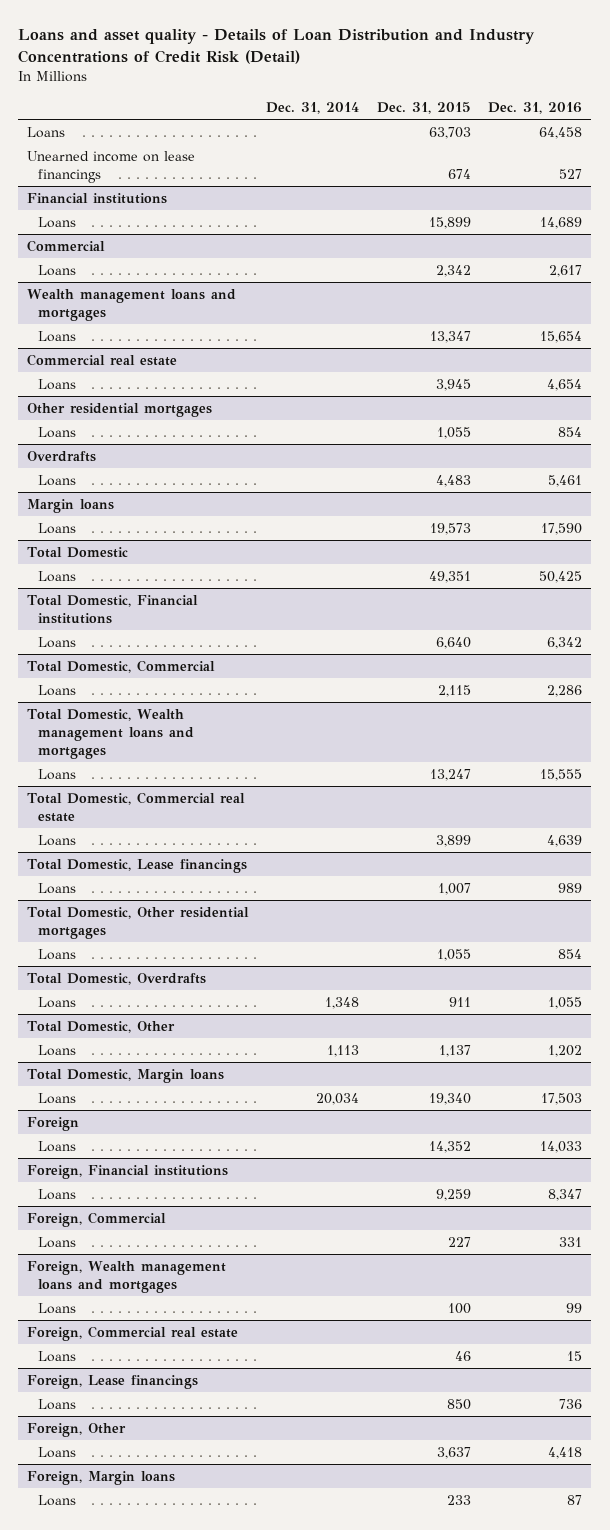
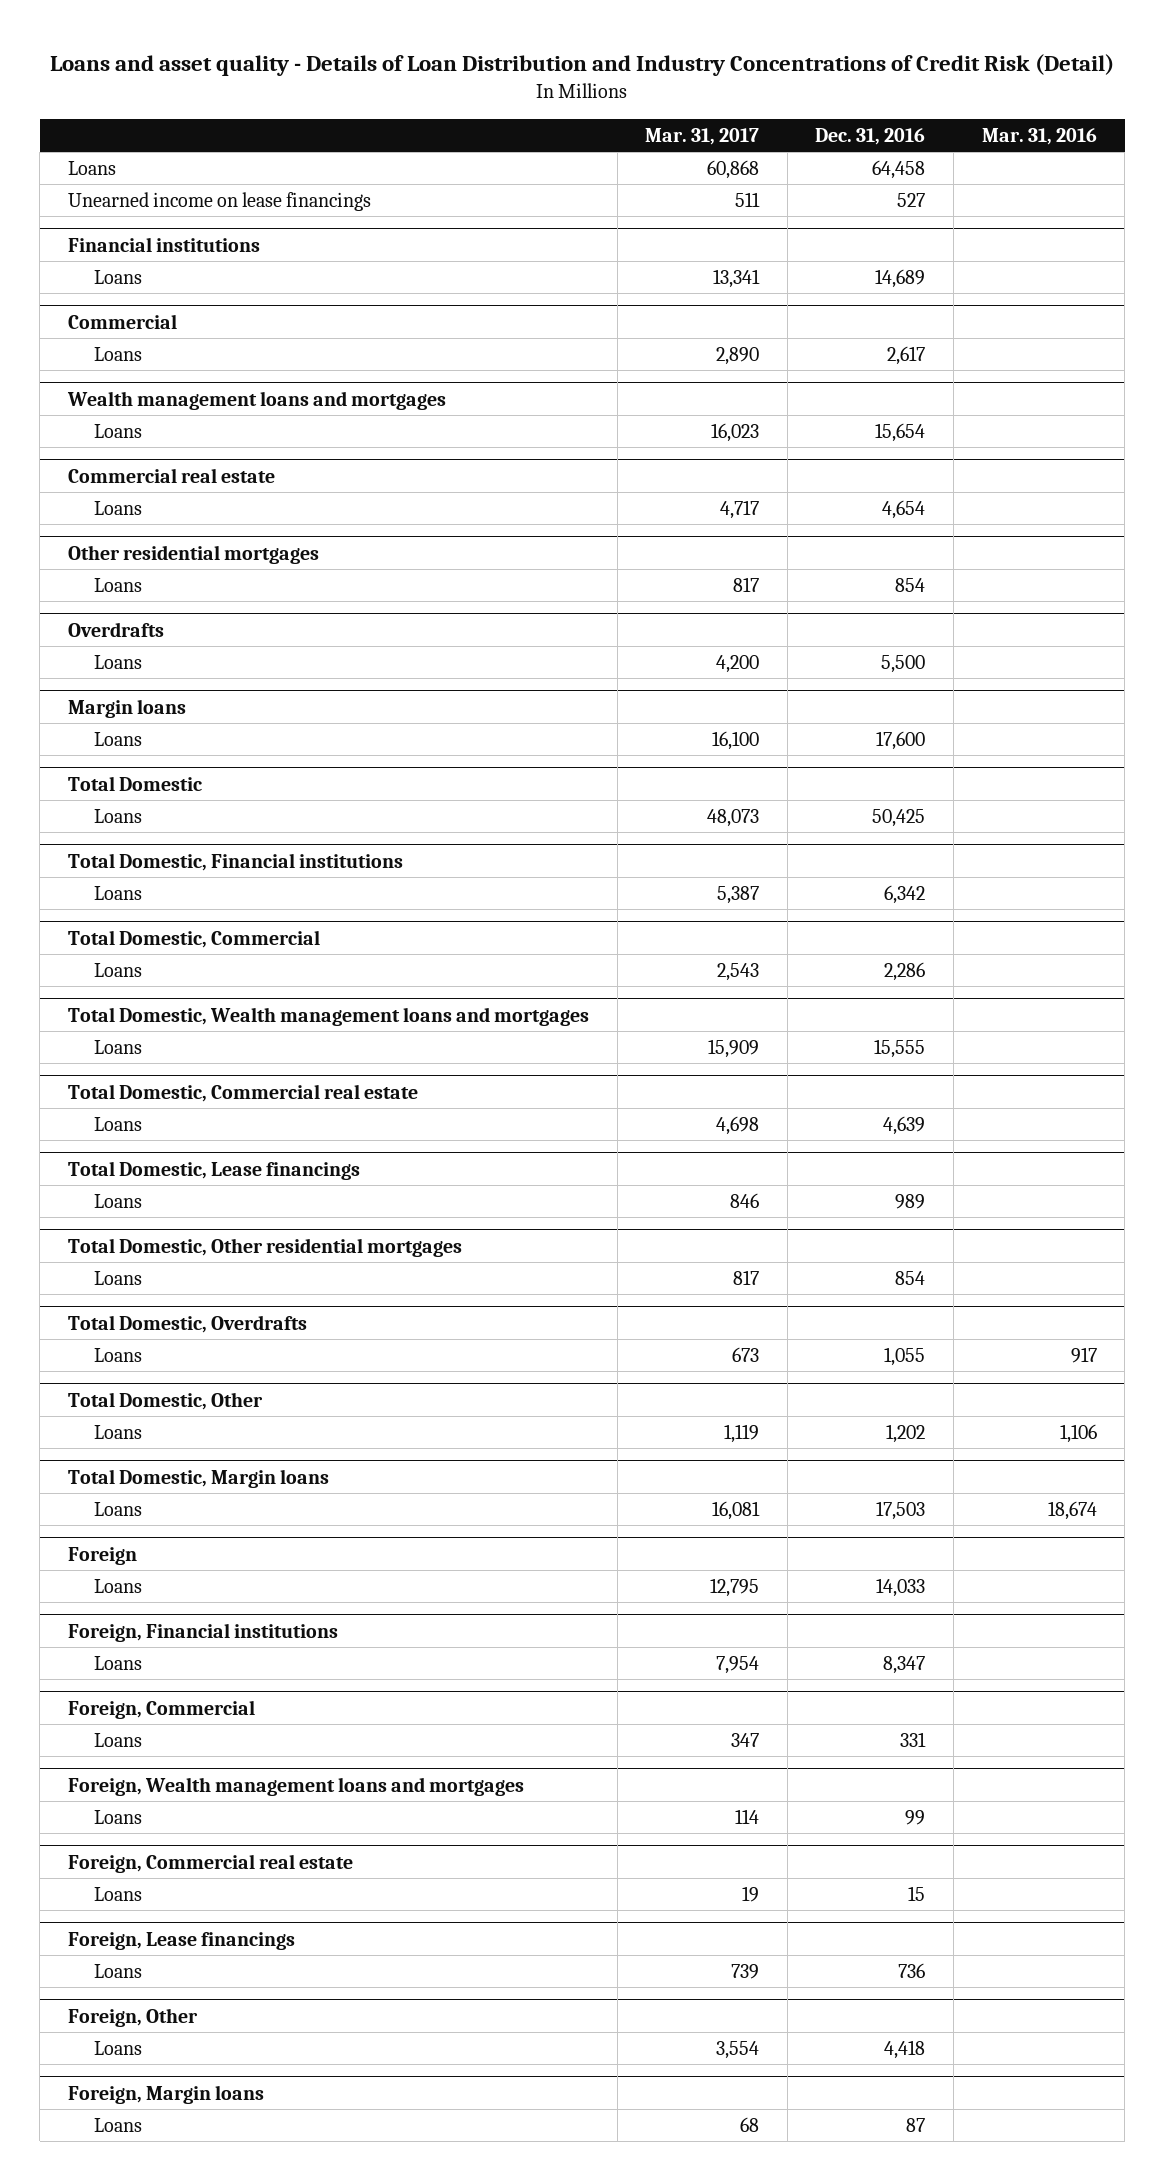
[265,101,359,114] Dec. 31, 2014 -> none
[376,101,471,114] Dec. 31, 2015 -> none
none -> [645,127,760,145] Mar. 31, 2017
none -> [981,127,1097,145] Mar. 31, 2016
[548,475,583,488] 5,461 -> [881,655,926,674] 5,500
[541,523,583,536] 17,590 -> [876,731,926,751] 17,600

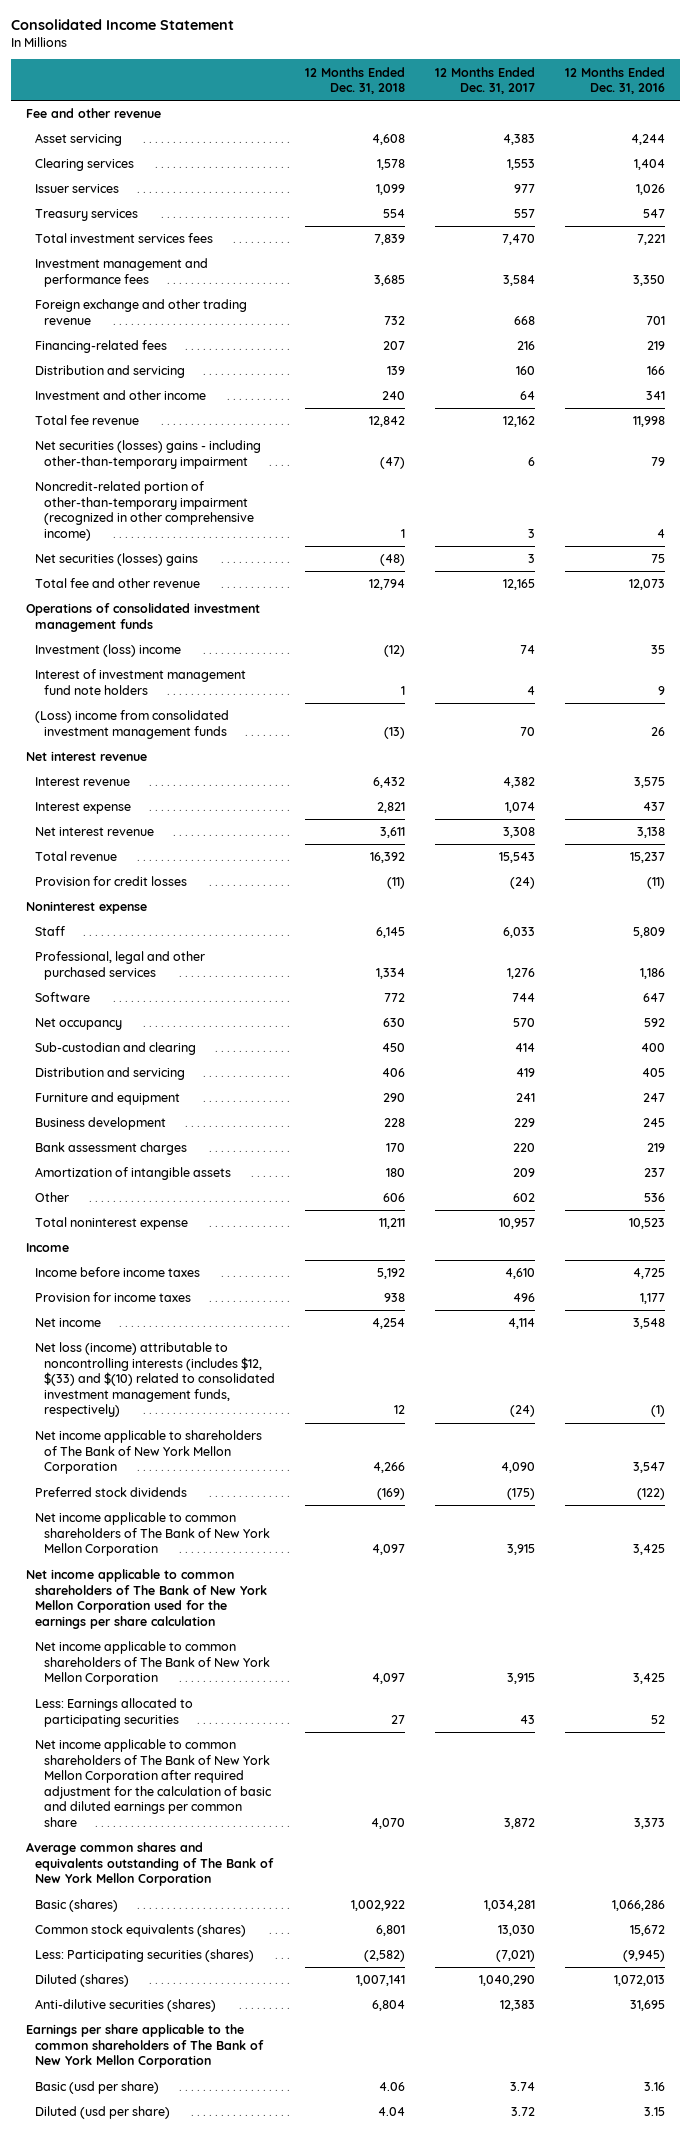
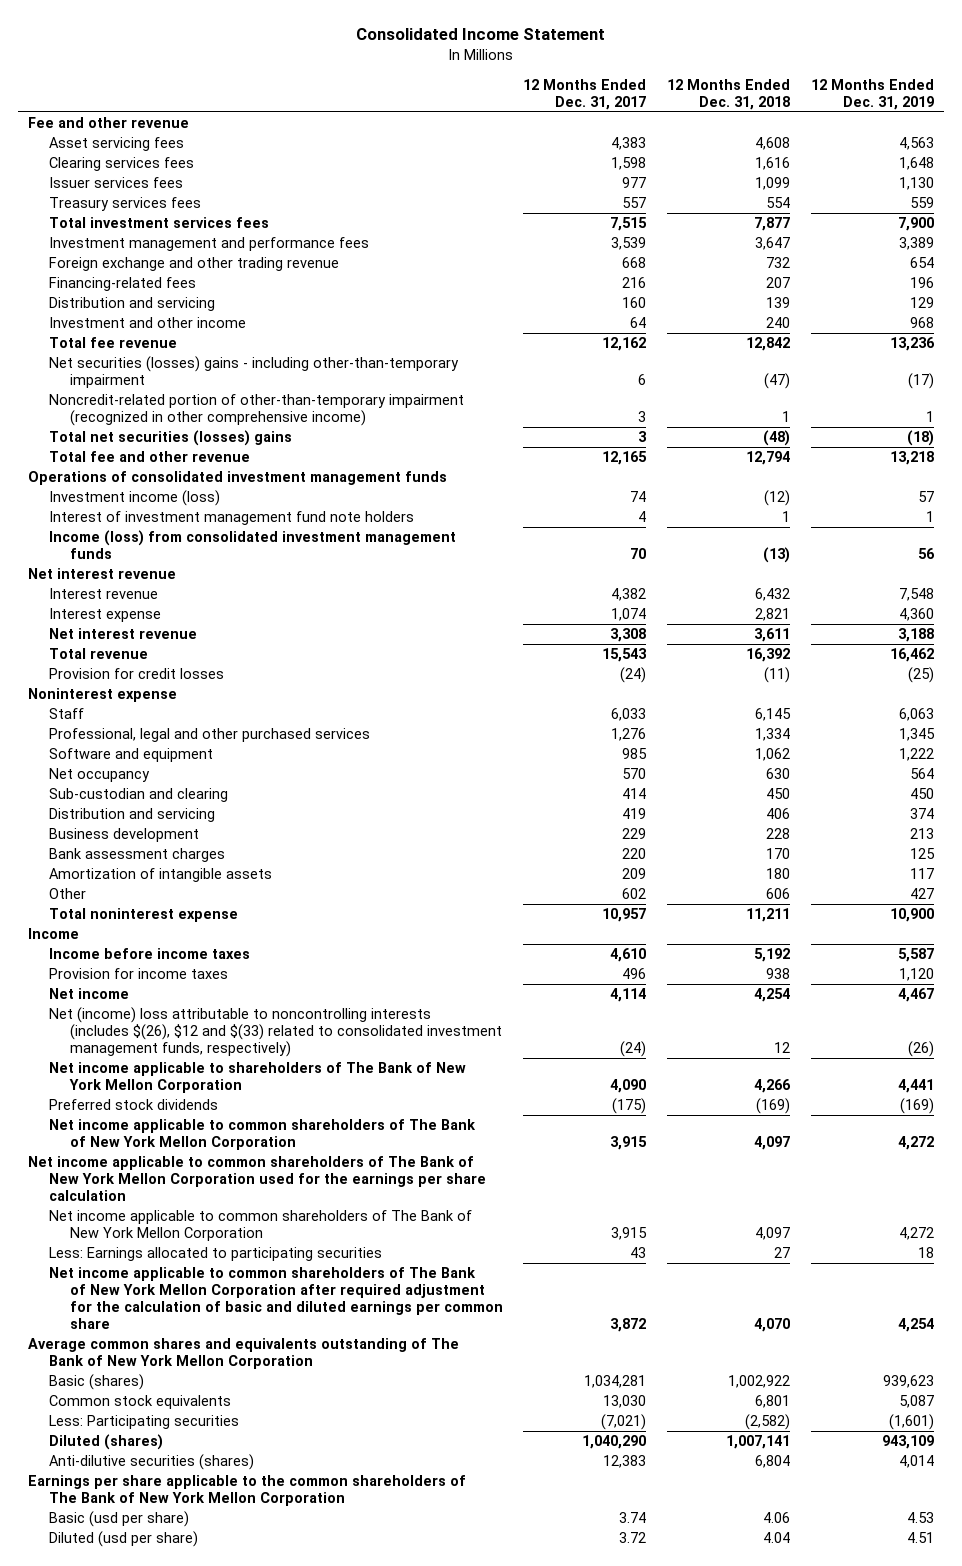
[565,66,666,95] 12 Months Ended Dec. 31, 2016 -> none
none -> [810,78,934,110] 12 Months Ended Dec. 31, 2019
[35,133,123,147] Asset servicing -> [48,137,184,152] Asset servicing fees
[35,158,135,172] Clearing services -> [48,157,194,172] Clearing services fees
[377,159,406,171] 1,578 -> [754,157,790,171] 1,616
[507,159,536,171] 1,553 -> [611,157,647,171] 1,598
[35,184,120,194] Issuer services -> [48,177,183,189] Issuer services fees
[35,209,139,222] Treasury services -> [48,197,201,212] Treasury services fees
[374,234,406,246] 7,839 -> [753,217,790,232] 7,877
[502,234,536,246] 7,470 -> [610,217,648,232] 7,515
[374,274,406,286] 3,685 -> [754,237,790,251] 3,647
[503,274,536,286] 3,584 -> [611,237,647,251] 3,539
[35,553,199,567] Net securities (losses) gains -> [48,430,292,447] Total net securities (losses) gains
[35,644,182,658] Investment (loss) income -> [48,490,220,507] Investment income (loss)
[35,710,230,739] (Loss) income from consolidated investment management funds -> [48,530,456,560] Income (loss) from consolidated investment management funds
[35,992,91,1003] Software -> [48,748,213,763] Software and equipment
[384,993,406,1003] 772 -> [754,748,790,762] 1,062
[512,993,536,1003] 744 -> [622,748,648,760] 985
[35,1092,181,1106] Furniture and equipment -> none
[35,1342,276,1418] Net loss (income) attributable to noncontrolling interests (includes $12, $(33) and $(10) related to consolidated investment management funds, respectively) -> [48,1007,502,1057] Net (income) loss attributable to noncontrolling interests (includes $(26), $12 and $(33) related to consolidated investment management funds, respectively)
[35,1924,247,1938] Common stock equivalents (shares) -> [48,1395,231,1410] Common stock equivalents
[35,1949,255,1963] Less: Participating securities (shares) -> [48,1415,239,1430] Less: Participating securities

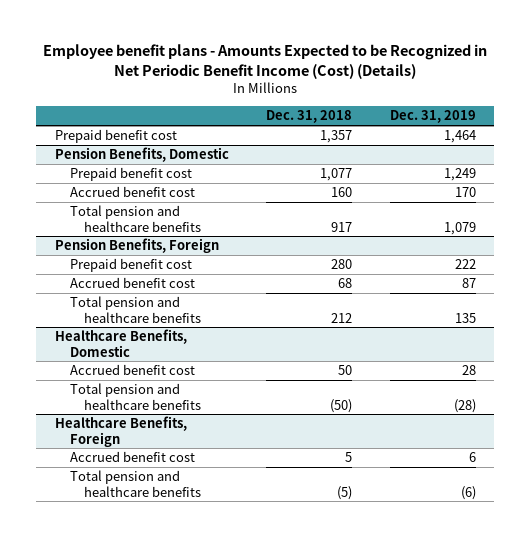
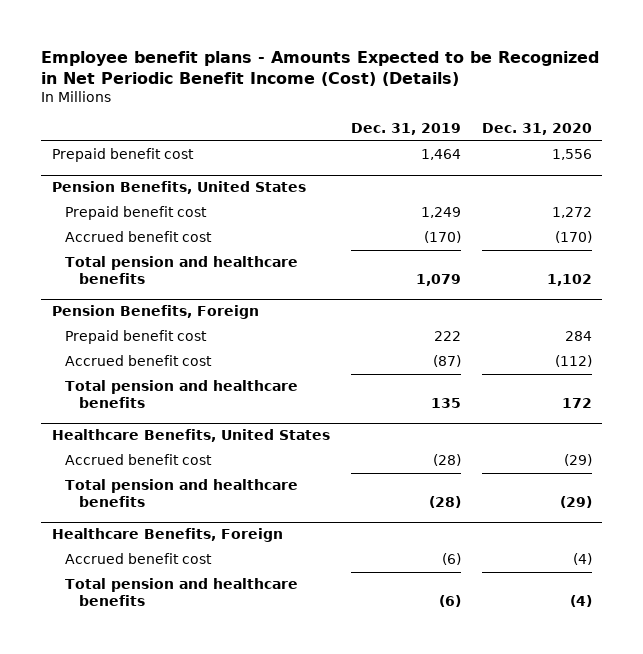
[266,110,353,124] Dec. 31, 2018 -> none
none -> [481,123,592,136] Dec. 31, 2020
[54,147,229,163] Pension Benefits, Domestic -> none
none -> [51,181,306,195] Pension Benefits, United States
[454,187,476,198] 170 -> [423,231,461,244] (170)
[461,278,476,289] 87 -> [432,355,461,368] (87)
[54,329,187,357] Healthcare Benefits, Domestic -> none
none -> [51,429,330,443] Healthcare Benefits, United States
[461,365,476,376] 28 -> [432,454,461,467] (28)
[468,452,476,463] 6 -> [441,553,461,566] (6)

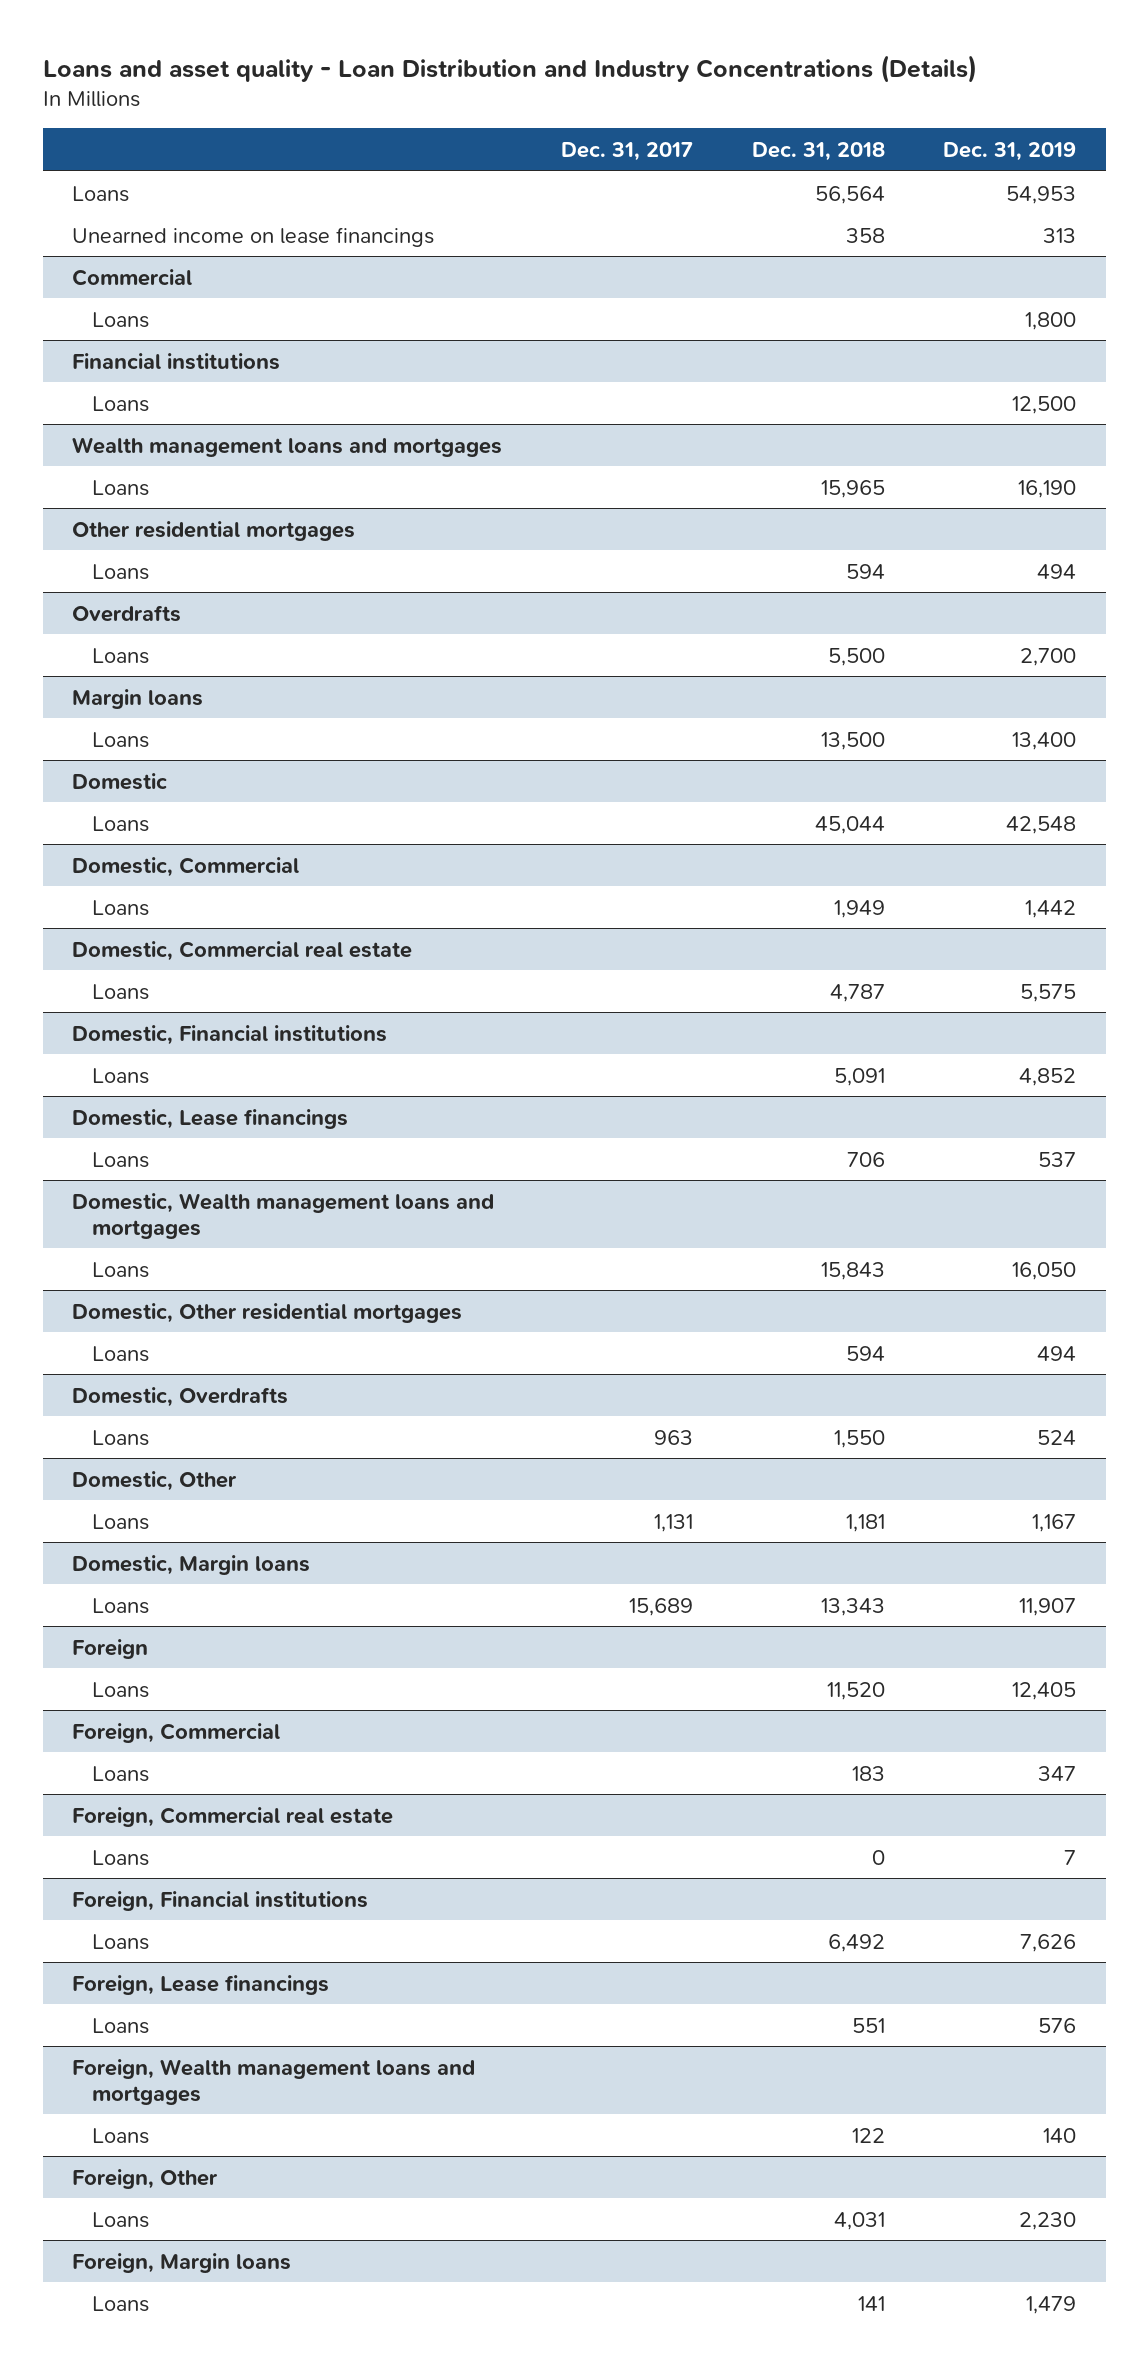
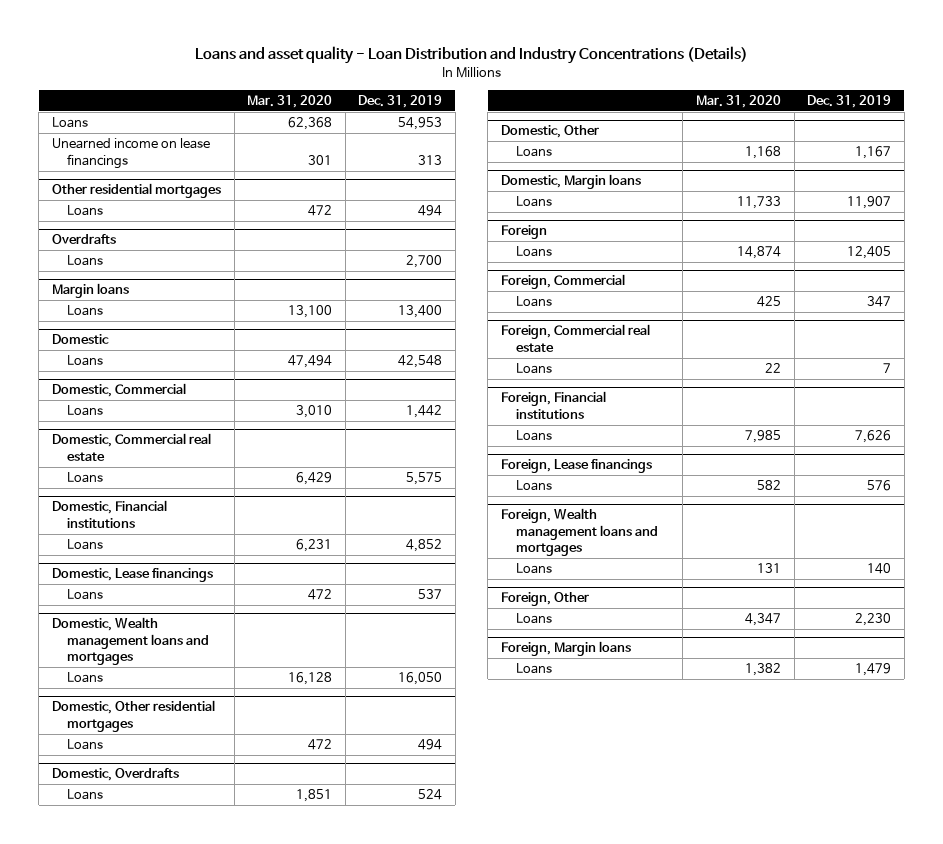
[560,141,693,161] Dec. 31, 2017 -> none
[751,141,885,161] Dec. 31, 2018 -> none
none -> [247,95,333,109] Mar. 31, 2020
[72,268,193,286] Commercial -> none
[92,311,150,328] Loans -> none
[72,352,281,370] Financial institutions -> none
[92,395,150,412] Loans -> none
[72,436,503,457] Wealth management loans and mortgages -> none
[92,479,150,496] Loans -> none

